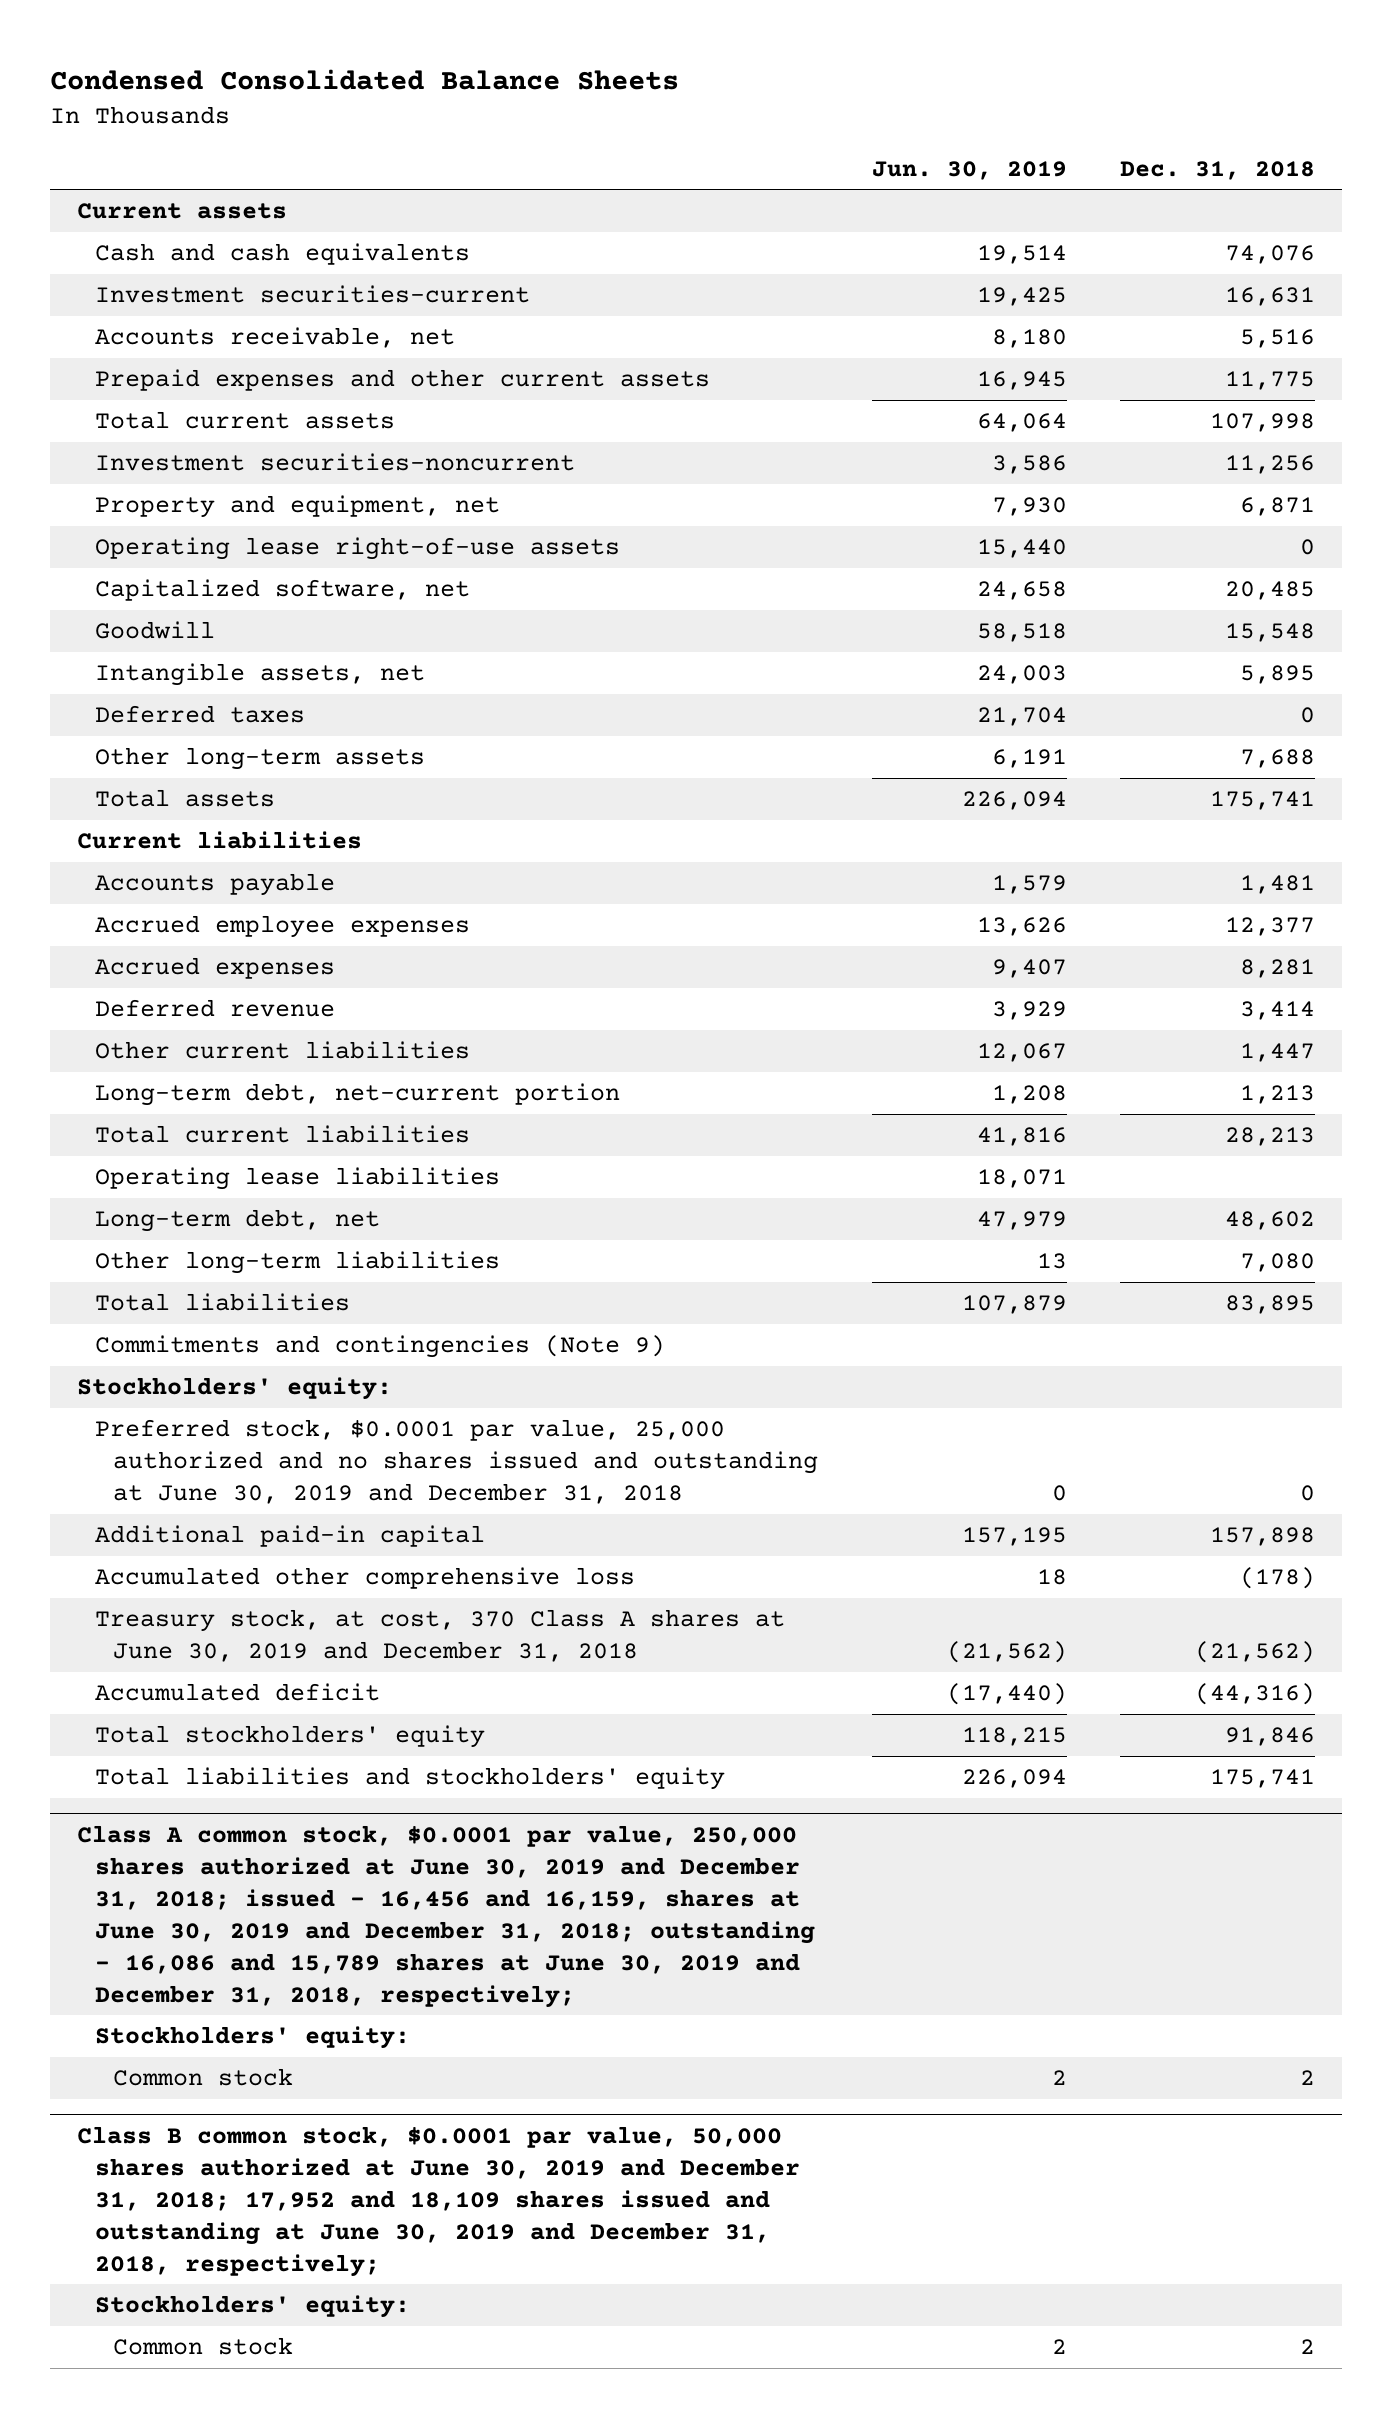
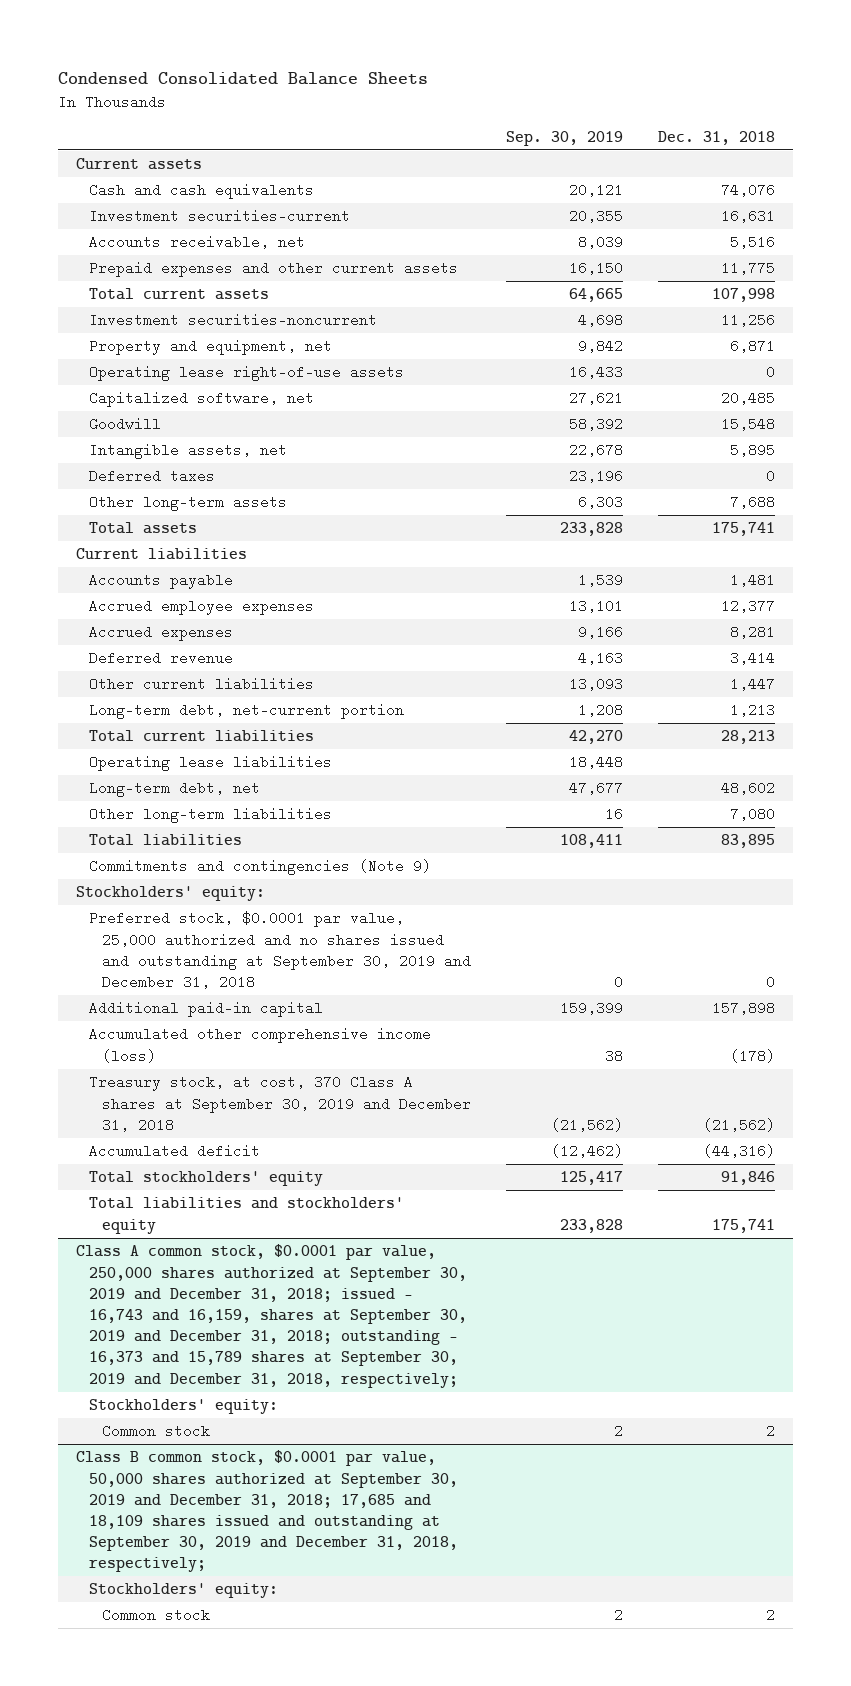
[871,160,1067,180] Jun. 30, 2019 -> none
none -> [506,130,624,146] Sep. 30, 2019
[95,1419,819,1504] Preferred stock, $0.0001 par value, 25,000 authorized and no shares issued and outstanding at June 30, 2019 and December 31, 2018 -> [89,911,472,989] Preferred stock, $0.0001 par value, 25,000 authorized and no shares issued and outstanding at September 30, 2019 and December 31, 2018
[95,1567,636,1590] Accumulated other comprehensive loss -> [89,1027,432,1063] Accumulated other comprehensive income (loss)
[95,1609,786,1663] Treasury stock, at cost, 370 Class A shares at June 30, 2019 and December 31, 2018 -> [89,1075,472,1132] Treasury stock, at cost, 370 Class A shares at September 30, 2019 and December 31, 2018
[76,1825,816,2008] Class A common stock, $0.0001 par value, 250,000 shares authorized at June 30, 2019 and December 31, 2018; issued - 16,456 and 16,159, shares at June 30, 2019 and December 31, 2018; outstanding - 16,086 and 15,789 shares at June 30, 2019 and December 31, 2018, respectively; -> [75,1244,468,1388] Class A common stock, $0.0001 par value, 250,000 shares authorized at September 30, 2019 and December 31, 2018; issued - 16,743 and 16,159, shares at September 30, 2019 and December 31, 2018; outstanding - 16,373 and 15,789 shares at September 30, 2019 and December 31, 2018, respectively;
[76,2126,801,2277] Class B common stock, $0.0001 par value, 50,000 shares authorized at June 30, 2019 and December 31, 2018; 17,952 and 18,109 shares issued and outstanding at June 30, 2019 and December 31, 2018, respectively; -> [75,1450,459,1573] Class B common stock, $0.0001 par value, 50,000 shares authorized at September 30, 2019 and December 31, 2018; 17,685 and 18,109 shares issued and outstanding at September 30, 2019 and December 31, 2018, respectively;

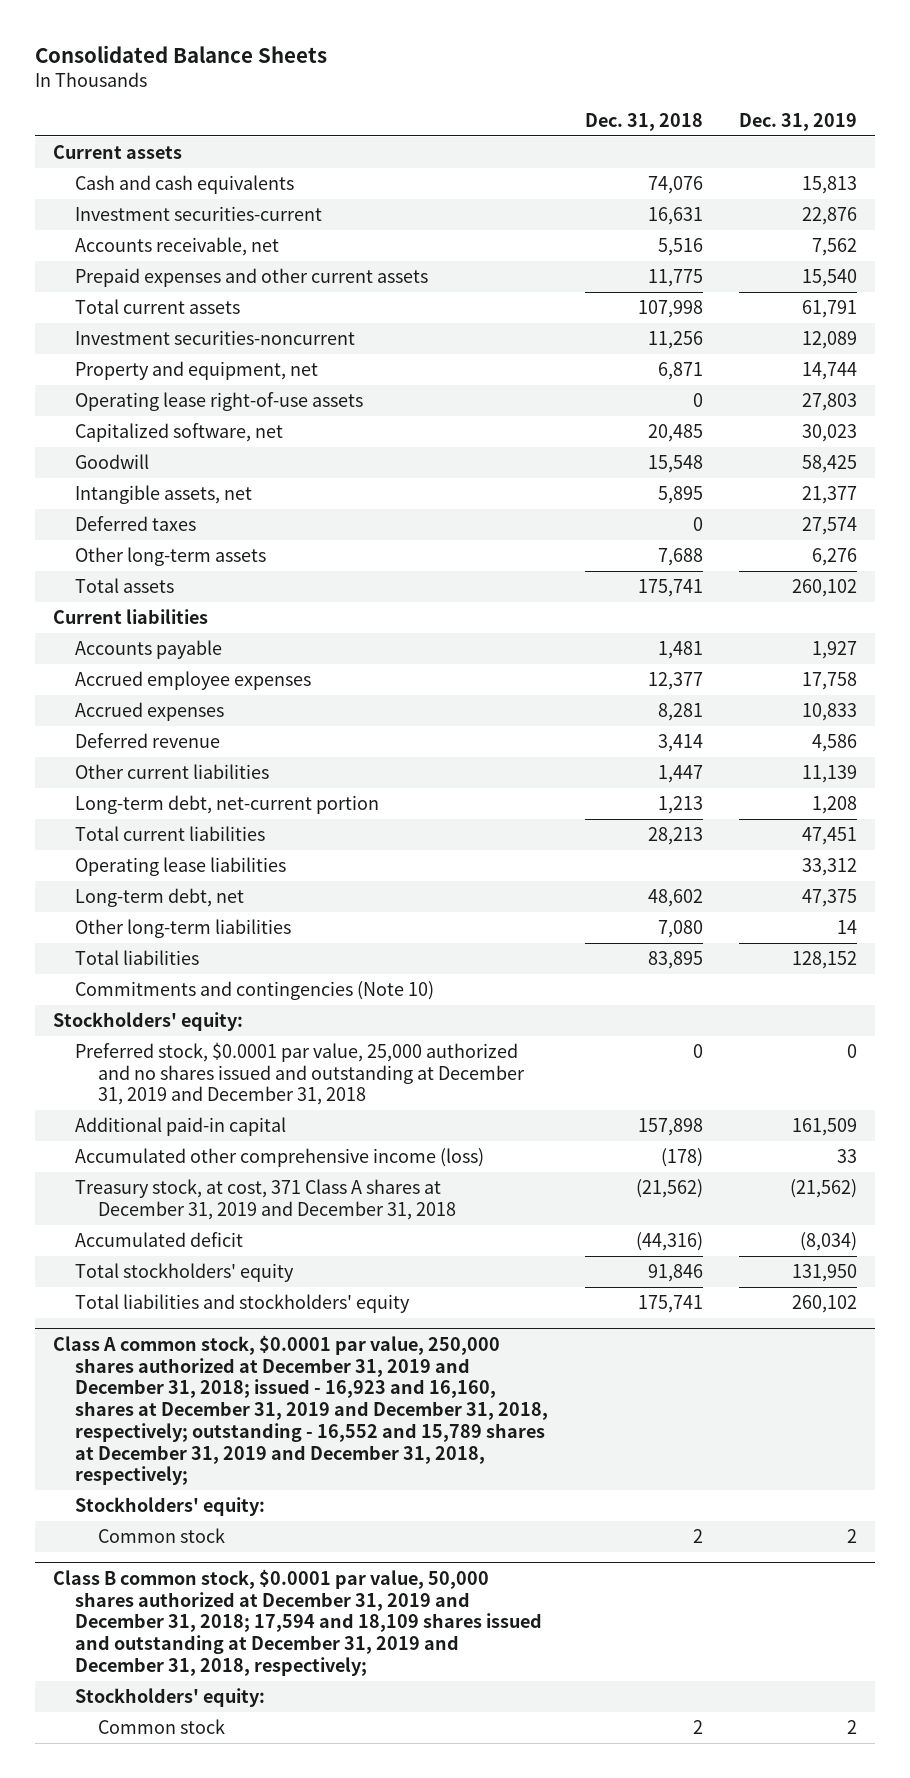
[58,72,429,86] Condensed Consolidated Balance Sheets -> [34,44,327,63] Consolidated Balance Sheets
[506,130,624,146] Sep. 30, 2019 -> none
none -> [738,112,857,131] Dec. 31, 2019
[89,859,432,876] Commitments and contingencies (Note 9) -> [75,981,435,1001] Commitments and contingencies (Note 10)
[89,911,472,989] Preferred stock, $0.0001 par value, 25,000 authorized and no shares issued and outstanding at September 30, 2019 and December 31, 2018 -> [75,1042,525,1106] Preferred stock, $0.0001 par value, 25,000 authorized and no shares issued and outstanding at December 31, 2019 and December 31, 2018
[89,1075,472,1132] Treasury stock, at cost, 370 Class A shares at September 30, 2019 and December 31, 2018 -> [75,1179,456,1220] Treasury stock, at cost, 371 Class A shares at December 31, 2019 and December 31, 2018
[75,1244,468,1388] Class A common stock, $0.0001 par value, 250,000 shares authorized at September 30, 2019 and December 31, 2018; issued - 16,743 and 16,159, shares at September 30, 2019 and December 31, 2018; outstanding - 16,373 and 15,789 shares at September 30, 2019 and December 31, 2018, respectively; -> [52,1334,549,1486] Class A common stock, $0.0001 par value, 250,000 shares authorized at December 31, 2019 and December 31, 2018; issued - 16,923 and 16,160, shares at December 31, 2019 and December 31, 2018, respectively; outstanding - 16,552 and 15,789 shares at December 31, 2019 and December 31, 2018, respectively;
[75,1450,459,1573] Class B common stock, $0.0001 par value, 50,000 shares authorized at September 30, 2019 and December 31, 2018; 17,685 and 18,109 shares issued and outstanding at September 30, 2019 and December 31, 2018, respectively; -> [52,1568,543,1676] Class B common stock, $0.0001 par value, 50,000 shares authorized at December 31, 2019 and December 31, 2018; 17,594 and 18,109 shares issued and outstanding at December 31, 2019 and December 31, 2018, respectively;

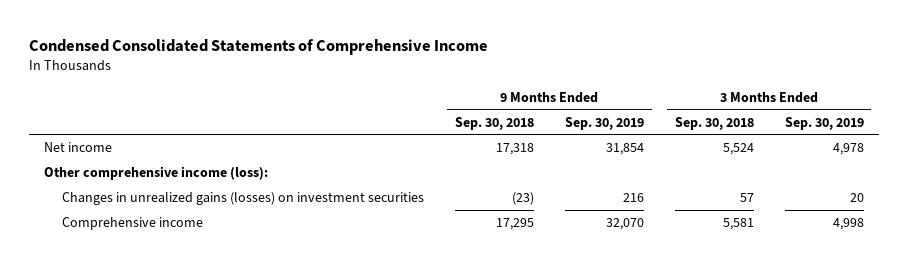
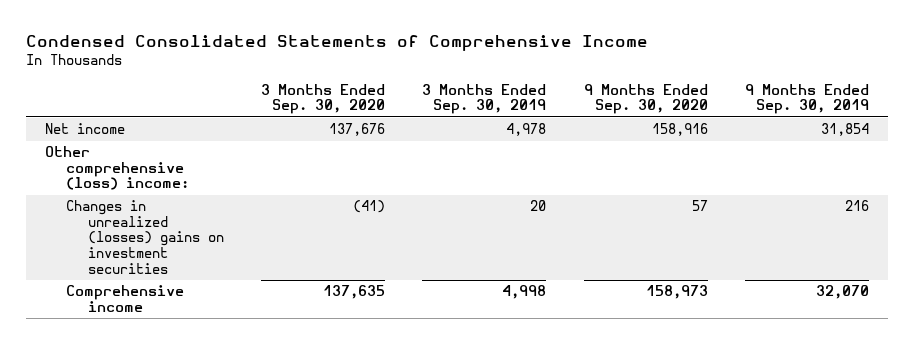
[454,116,534,130] Sep. 30, 2018 -> none
[674,116,754,130] Sep. 30, 2018 -> none
none -> [261,83,386,115] 3 Months Ended Sep. 30, 2020
none -> [583,83,708,115] 9 Months Ended Sep. 30, 2020
[44,166,269,181] Other comprehensive income (loss): -> [45,146,190,191] Other comprehensive (loss) income:
[62,192,425,206] Changes in unrealized gains (losses) on investment securities -> [66,200,224,274] Changes in unrealized (losses) gains on investment securities

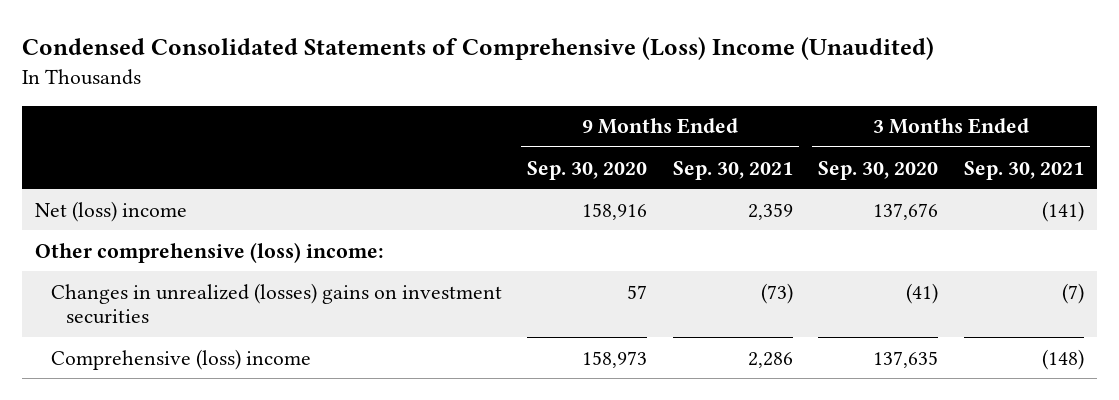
[26,35,649,52] Condensed Consolidated Statements of Comprehensive Income -> [22,37,935,61] Condensed Consolidated Statements of Comprehensive (Loss) Income (Unaudited)
[422,83,547,115] 3 Months Ended Sep. 30, 2019 -> none
[744,83,869,115] 9 Months Ended Sep. 30, 2019 -> none
none -> [672,160,793,180] Sep. 30, 2021
none -> [963,160,1084,180] Sep. 30, 2021
[45,123,126,135] Net income -> [34,200,187,222] Net (loss) income
[66,285,185,312] Comprehensive income -> [50,348,311,370] Comprehensive (loss) income

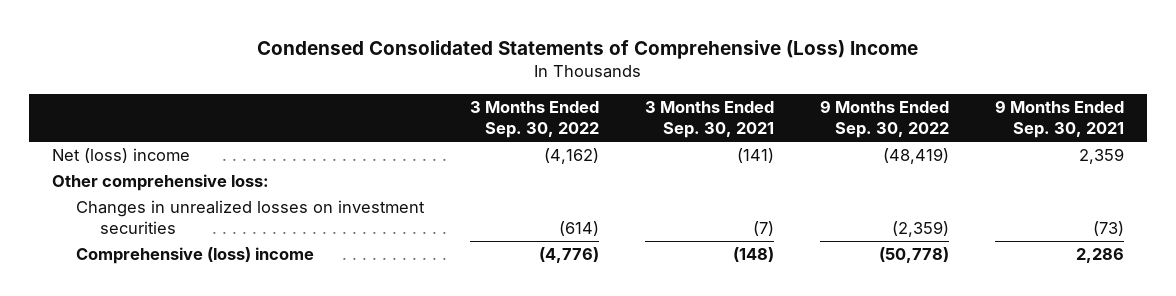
[22,37,935,61] Condensed Consolidated Statements of Comprehensive (Loss) Income (Unaudited) -> [256,39,918,59] Condensed Consolidated Statements of Comprehensive (Loss) Income
[527,160,648,180] Sep. 30, 2020 -> none
[818,160,939,180] Sep. 30, 2020 -> none
none -> [469,101,599,139] 3 Months Ended Sep. 30, 2022
none -> [819,100,949,139] 9 Months Ended Sep. 30, 2022
[34,241,384,263] Other comprehensive (loss) income: -> [51,174,269,192] Other comprehensive loss:
[50,282,502,325] Changes in unrealized (losses) gains on investment securities -> [75,200,425,235] Changes in unrealized losses on investment securities

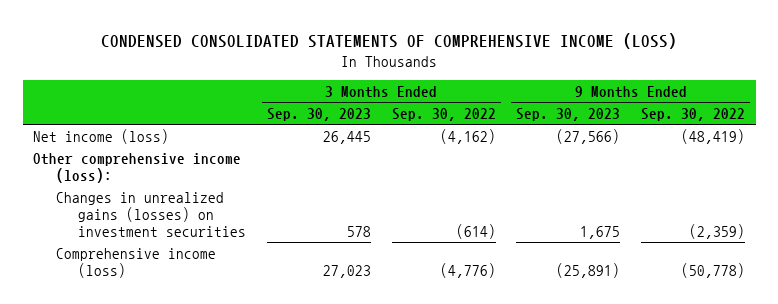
[256,39,918,59] Condensed Consolidated Statements of Comprehensive (Loss) Income -> [101,32,678,49] CONDENSED CONSOLIDATED STATEMENTS OF COMPREHENSIVE INCOME (LOSS)
[644,101,774,139] 3 Months Ended Sep. 30, 2021 -> none
[994,100,1124,139] 9 Months Ended Sep. 30, 2021 -> none
none -> [266,108,371,122] Sep. 30, 2023
none -> [516,108,621,122] Sep. 30, 2023
[51,148,190,164] Net (loss) income -> [33,128,170,144] Net income (loss)
[51,174,269,192] Other comprehensive loss: -> [33,152,242,183] Other comprehensive income (loss):
[75,200,425,235] Changes in unrealized losses on investment securities -> [55,191,246,237] Changes in unrealized gains (losses) on investment securities
[75,247,314,265] Comprehensive (loss) income -> [55,247,216,278] Comprehensive income (loss)

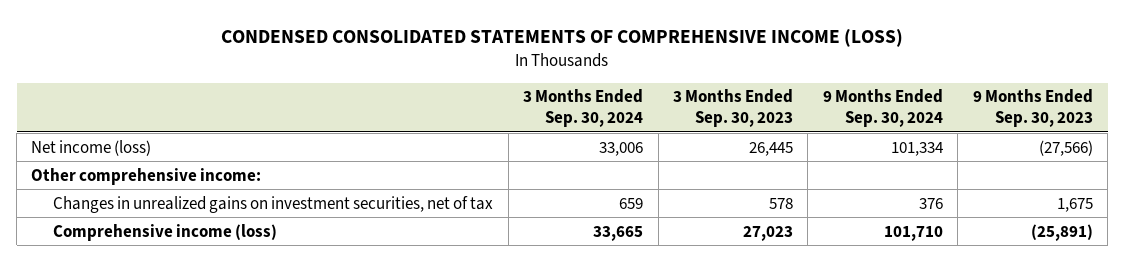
[391,108,496,122] Sep. 30, 2022 -> none
[641,108,746,122] Sep. 30, 2022 -> none
none -> [523,89,644,128] 3 Months Ended Sep. 30, 2024
none -> [822,89,943,128] 9 Months Ended Sep. 30, 2024
[33,152,242,183] Other comprehensive income (loss): -> [31,167,262,185] Other comprehensive income:
[55,191,246,237] Changes in unrealized gains (losses) on investment securities -> [53,195,494,213] Changes in unrealized gains on investment securities, net of tax

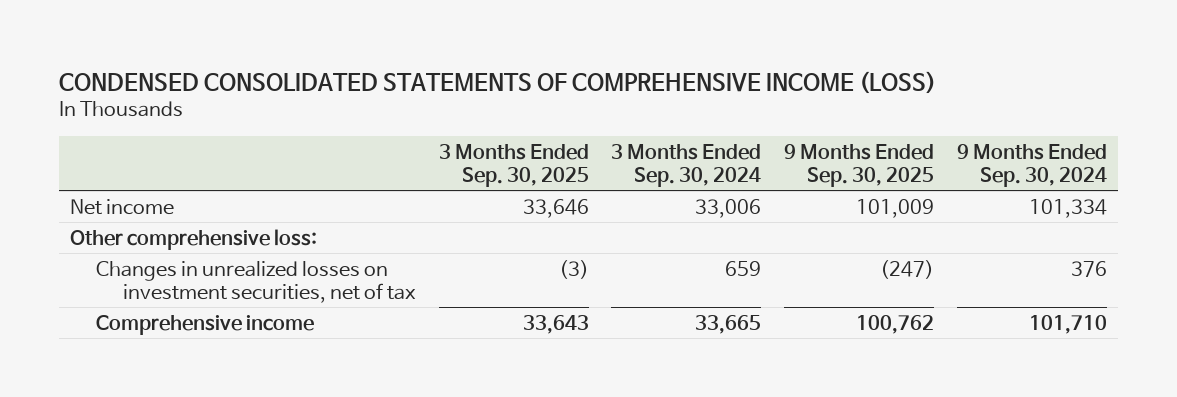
[672,89,793,128] 3 Months Ended Sep. 30, 2023 -> none
[972,89,1093,128] 9 Months Ended Sep. 30, 2023 -> none
none -> [438,143,589,188] 3 Months Ended Sep. 30, 2025
none -> [784,143,935,188] 9 Months Ended Sep. 30, 2025
[31,139,152,156] Net income (loss) -> [69,198,174,215] Net income
[31,167,262,185] Other comprehensive income: -> [69,228,317,250] Other comprehensive loss:
[53,195,494,213] Changes in unrealized gains on investment securities, net of tax -> [96,260,417,303] Changes in unrealized losses on investment securities, net of tax
[53,223,278,241] Comprehensive income (loss) -> [96,314,315,335] Comprehensive income

